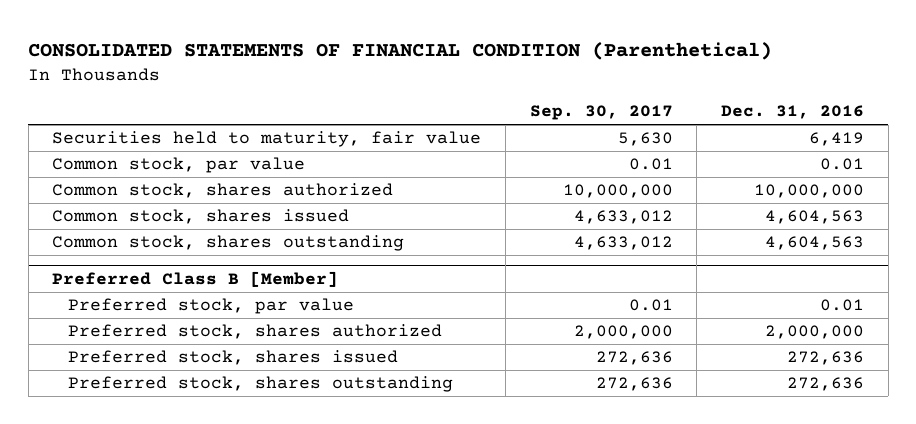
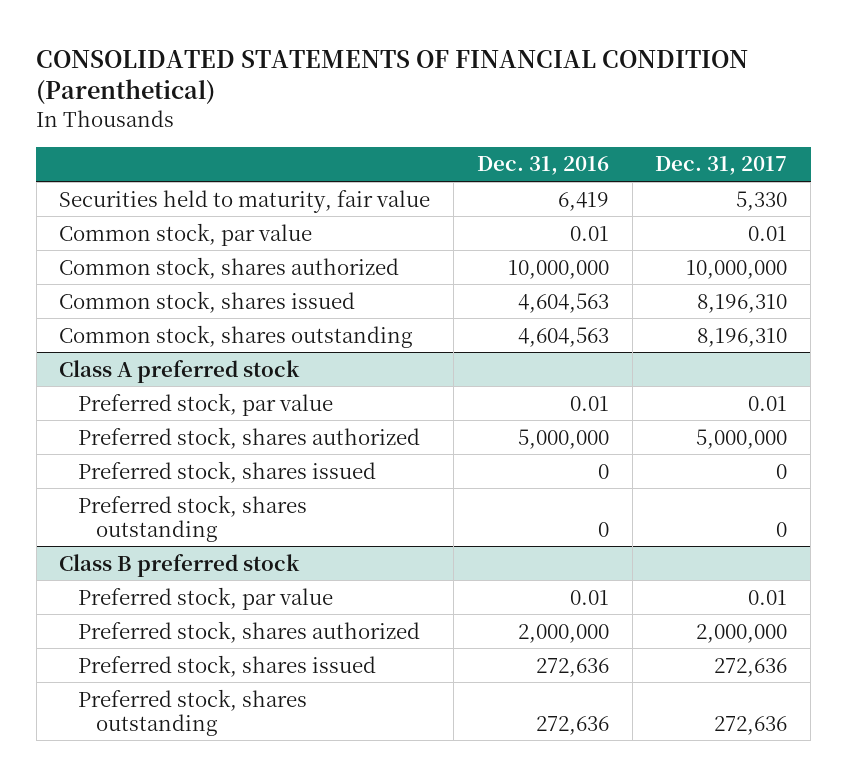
[529,104,673,120] Sep. 30, 2017 -> none
none -> [655,156,788,176] Dec. 31, 2017
[52,271,339,288] Preferred Class B [Member] -> none
none -> [59,359,301,383] Class A preferred stock
none -> [77,426,420,449] Preferred stock, shares authorized
none -> [77,460,376,483] Preferred stock, shares issued
none -> [77,494,307,542] Preferred stock, shares outstanding
none -> [59,553,301,577] Class B preferred stock
none -> [77,586,333,610] Preferred stock, par value

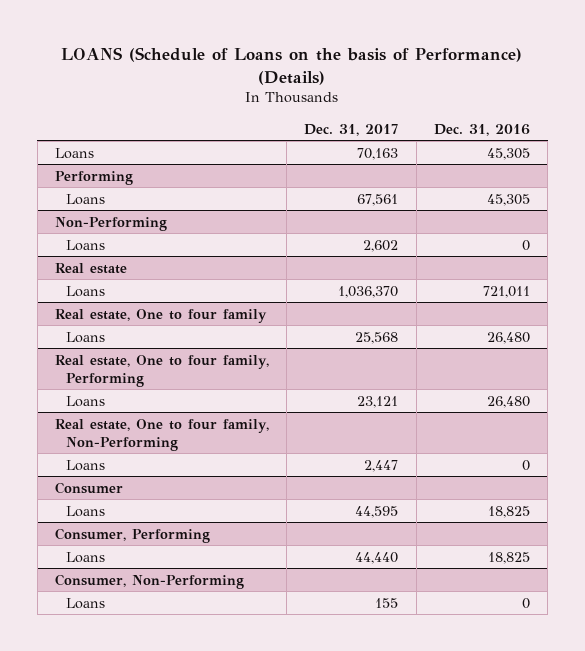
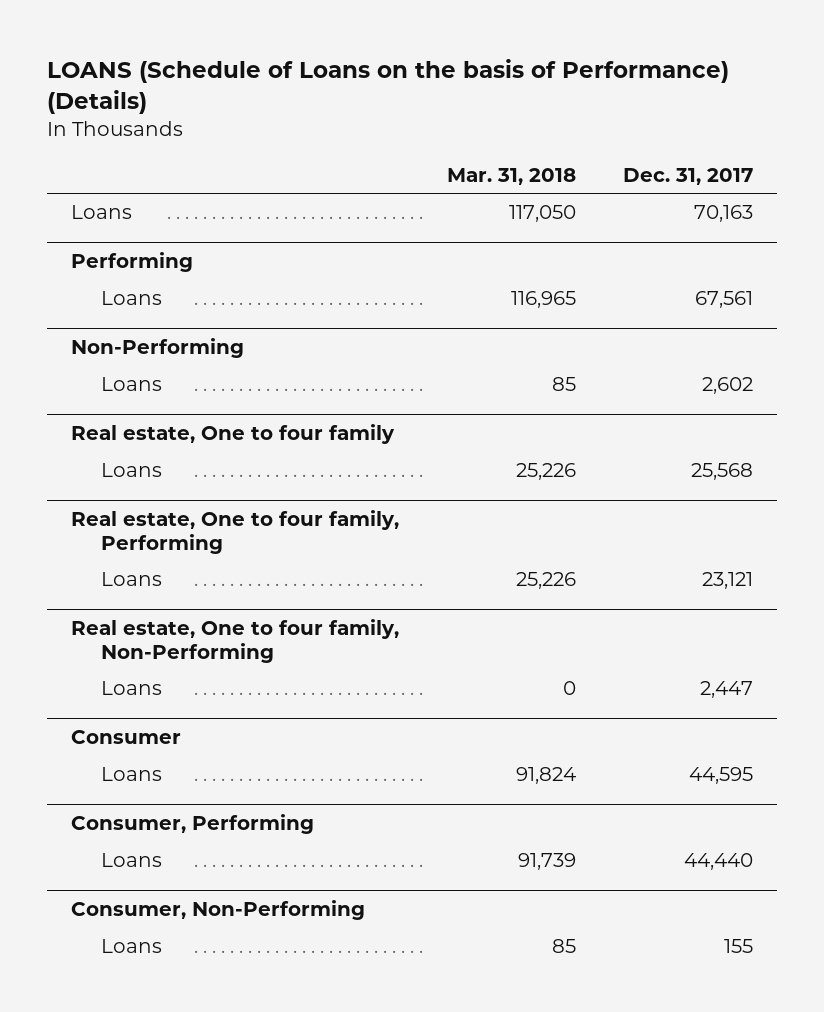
[433,123,530,136] Dec. 31, 2016 -> none
none -> [446,167,576,185] Mar. 31, 2018
[54,262,127,274] Real estate -> none
[66,285,106,297] Loans -> none

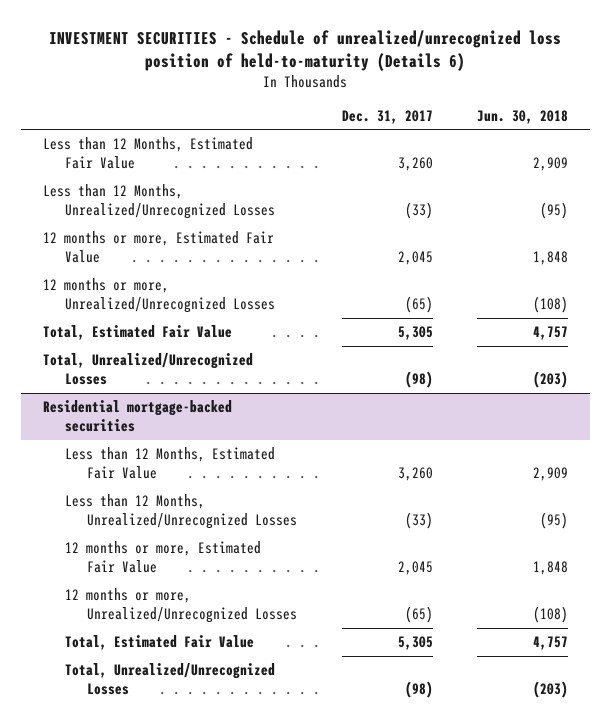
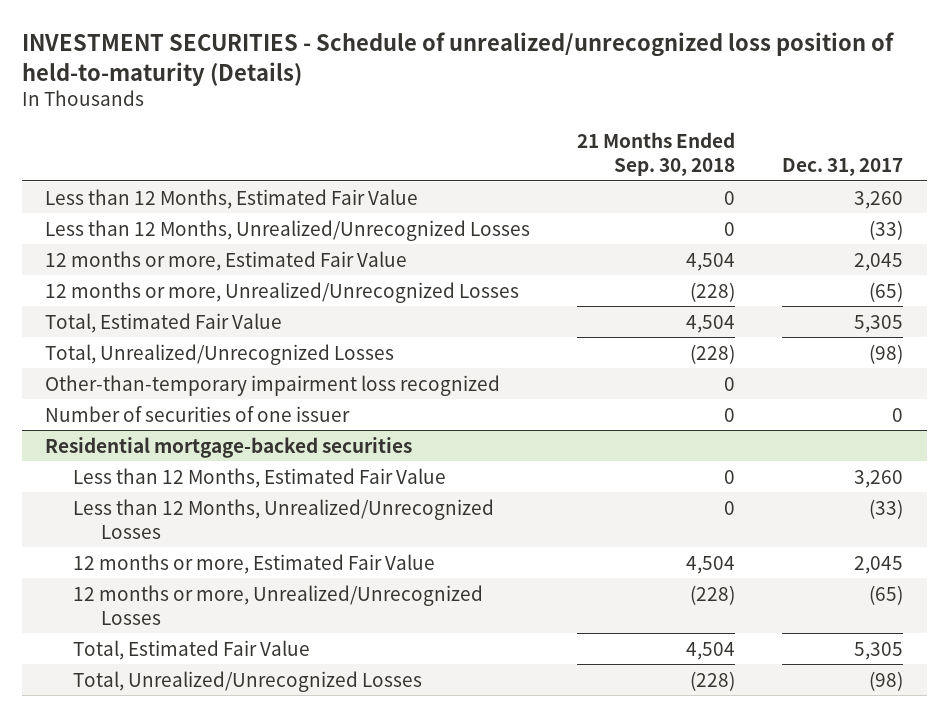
[49,29,562,71] INVESTMENT SECURITIES - Schedule of unrealized/unrecognized loss position of held-to-maturity (Details 6) -> [21,32,894,86] INVESTMENT SECURITIES - Schedule of unrealized/unrecognized loss position of held-to-maturity (Details)
[477,109,569,124] Jun. 30, 2018 -> none
none -> [577,132,736,176] 21 Months Ended Sep. 30, 2018
none -> [45,374,501,396] Other-than-temporary impairment loss recognized
none -> [45,405,351,422] Number of securities of one issuer

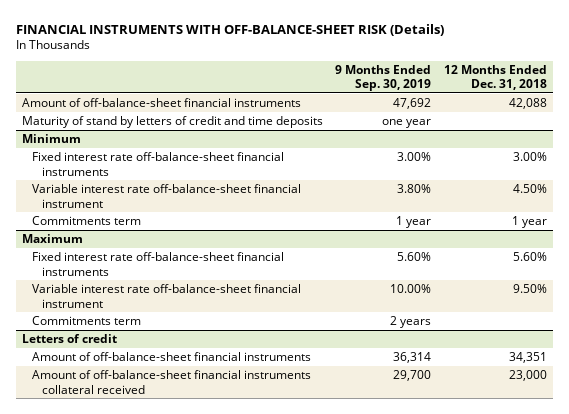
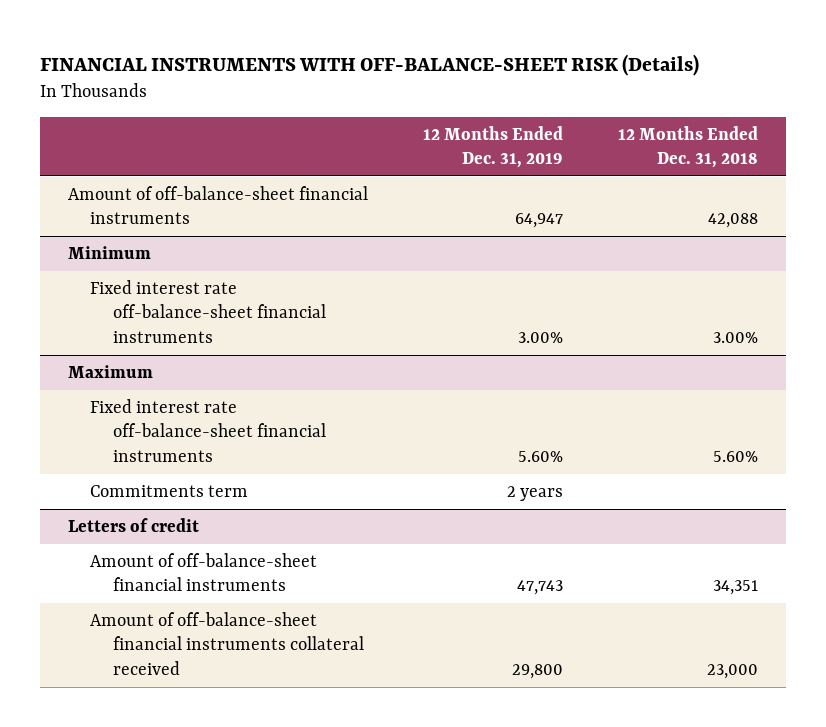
[335,64,432,92] 9 Months Ended Sep. 30, 2019 -> none
none -> [423,125,564,168] 12 Months Ended Dec. 31, 2019
[22,115,324,128] Maturity of stand by letters of credit and time deposits -> none
[32,183,302,208] Variable interest rate off-balance-sheet financial instrument -> none
[32,215,142,225] Commitments term -> none
[32,283,302,308] Variable interest rate off-balance-sheet financial instrument -> none

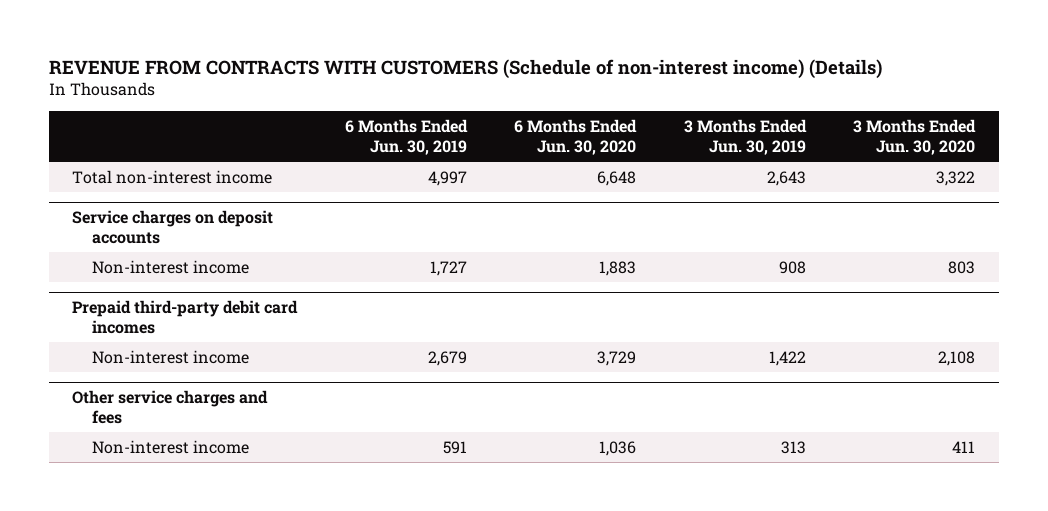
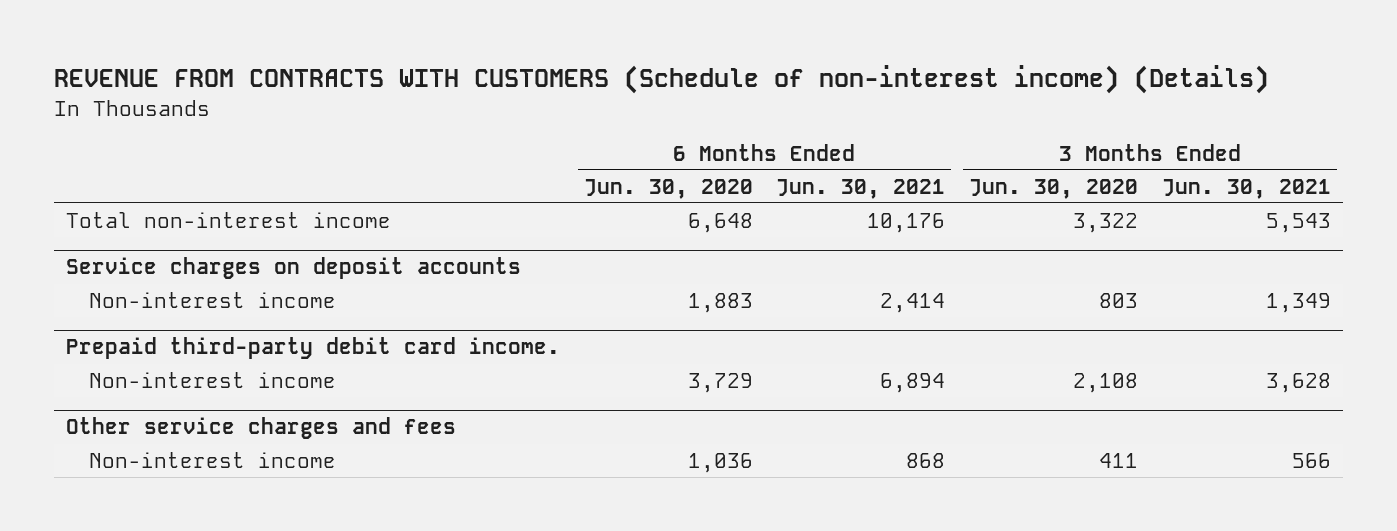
[344,118,468,156] 6 Months Ended Jun. 30, 2019 -> none
[683,118,807,156] 3 Months Ended Jun. 30, 2019 -> none
none -> [776,178,946,199] Jun. 30, 2021
none -> [1161,178,1331,199] Jun. 30, 2021
[72,299,299,335] Prepaid third-party debit card incomes -> [65,337,560,360] Prepaid third-party debit card income.

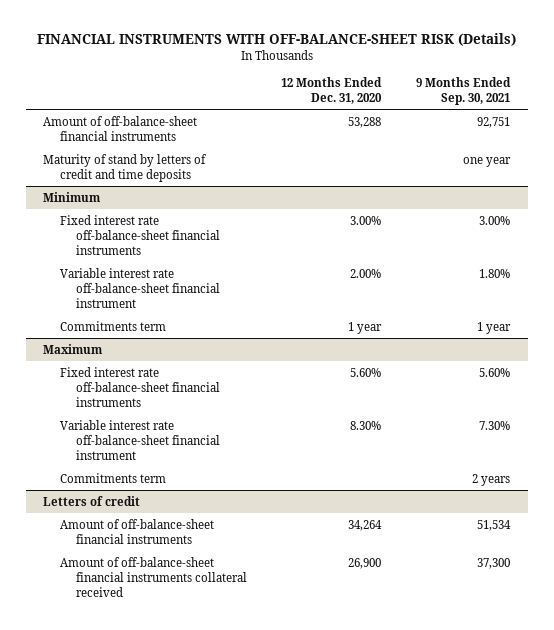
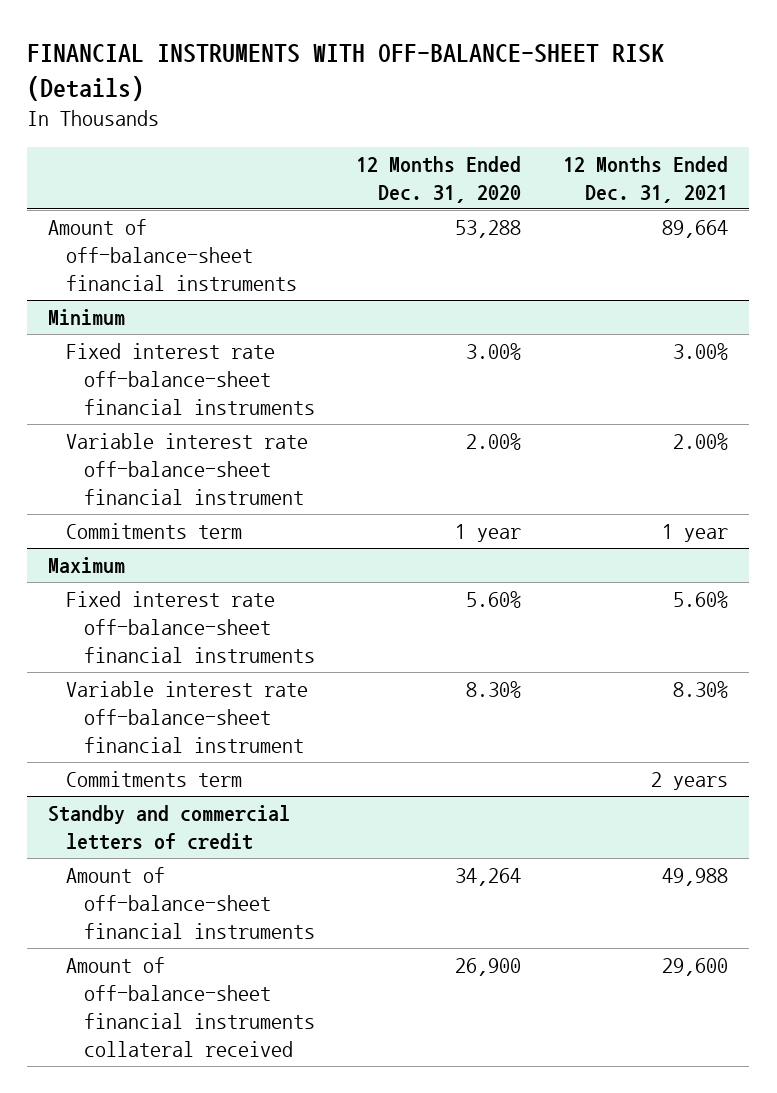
[416,77,512,106] 9 Months Ended Sep. 30, 2021 -> none
none -> [563,155,729,204] 12 Months Ended Dec. 31, 2021
[43,153,208,182] Maturity of stand by letters of credit and time deposits -> none
[43,495,141,506] Letters of credit -> [48,804,291,851] Standby and commercial letters of credit

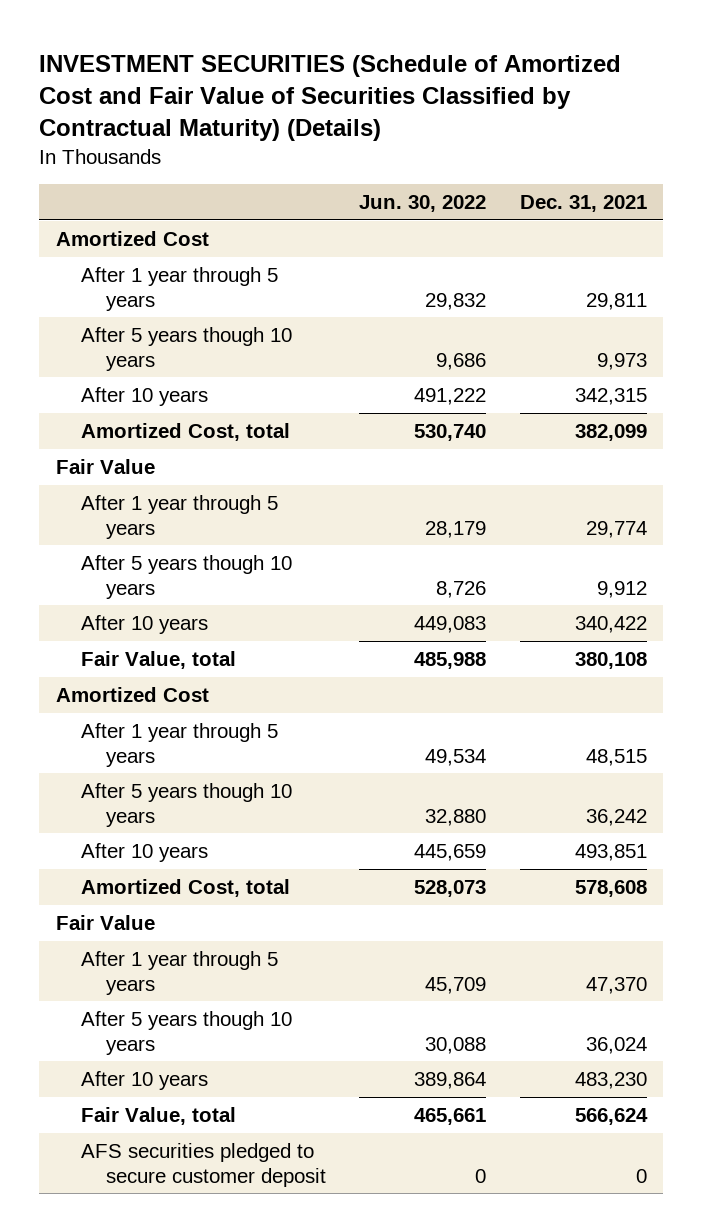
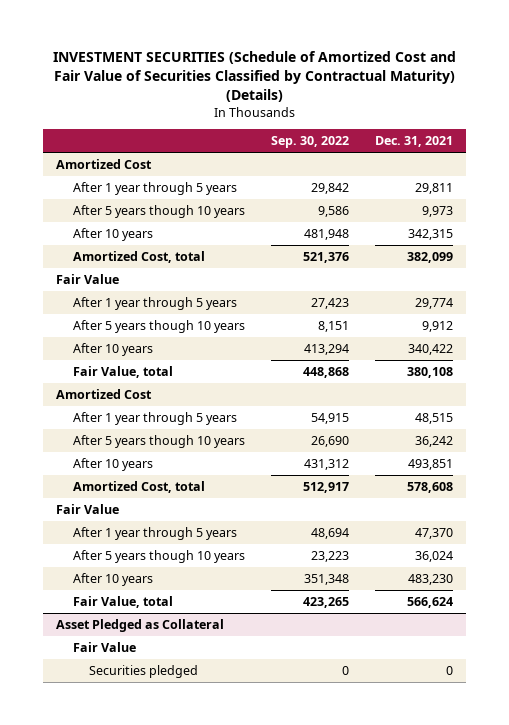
[359,195,487,213] Jun. 30, 2022 -> none
none -> [271,136,350,149] Sep. 30, 2022
[81,1142,326,1187] AFS securities pledged to secure customer deposit -> none
none -> [56,618,225,632] Asset Pledged as Collateral
none -> [72,641,136,652] Fair Value
none -> [89,664,199,678] Securities pledged

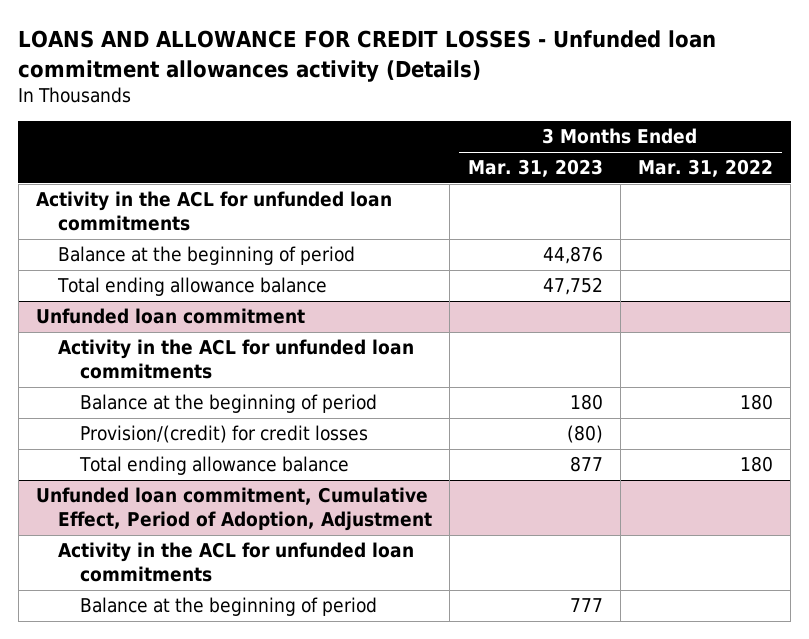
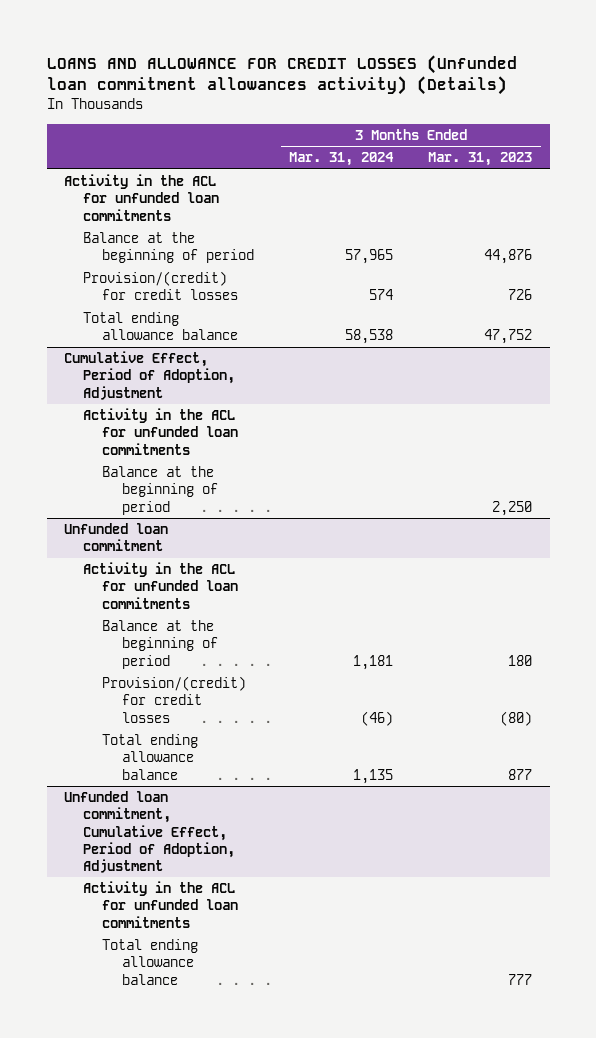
[18,30,717,82] LOANS AND ALLOWANCE FOR CREDIT LOSSES - Unfunded loan commitment allowances activity (Details) -> [46,54,517,96] LOANS AND ALLOWANCE FOR CREDIT LOSSES (Unfunded loan commitment allowances activity) (Details)
[638,159,774,178] Mar. 31, 2022 -> none
none -> [289,152,395,167] Mar. 31, 2024
none -> [83,271,239,301] Provision/(credit) for credit losses
none -> [64,351,236,400] Cumulative Effect, Period of Adoption, Adjustment
none -> [83,408,239,455] Activity in the ACL for unfunded loan commitments
none -> [102,466,218,515] Balance at the beginning of period
[80,597,378,617] Balance at the beginning of period -> [102,939,199,985] Total ending allowance balance

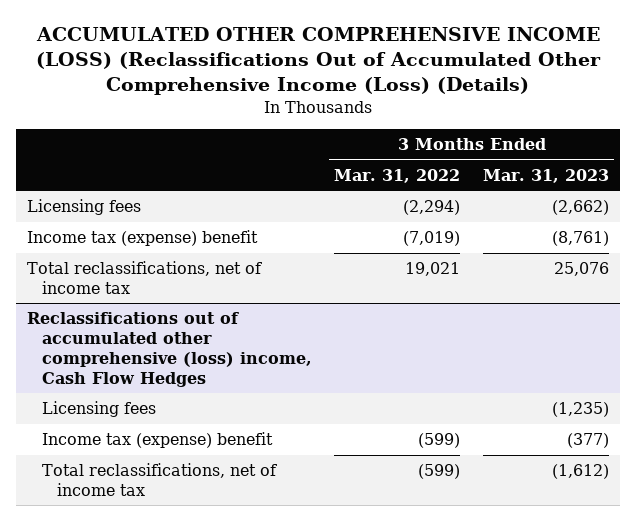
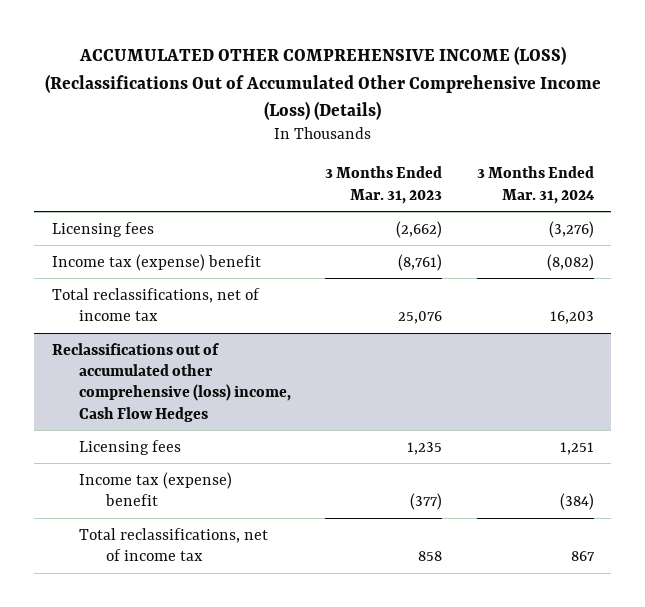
[334,168,461,183] Mar. 31, 2022 -> none
none -> [476,166,595,204] 3 Months Ended Mar. 31, 2024
[551,402,609,418] (1,235) -> [407,441,443,455] 1,235
[551,464,609,480] (1,612) -> [418,551,443,562] 858

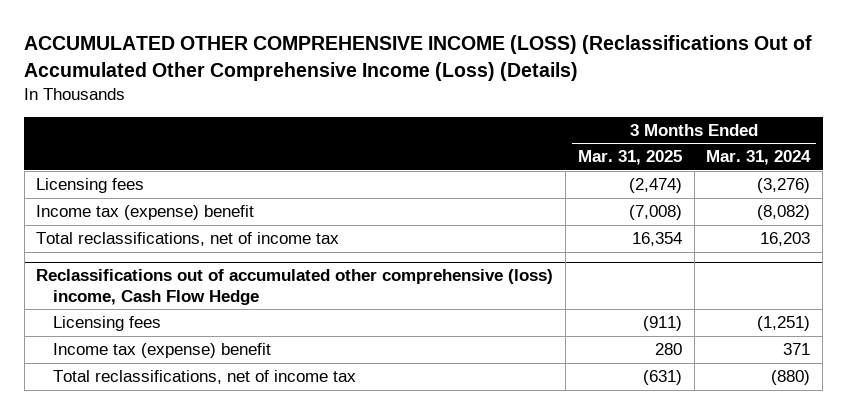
[325,166,443,204] 3 Months Ended Mar. 31, 2023 -> none
none -> [577,150,682,166] Mar. 31, 2025
[51,342,291,422] Reclassifications out of accumulated other comprehensive (loss) income, Cash Flow Hedges -> [36,269,554,305] Reclassifications out of accumulated other comprehensive (loss) income, Cash Flow Hedge
[559,441,594,455] 1,251 -> [757,316,811,332] (1,251)
[559,493,594,511] (384) -> [783,343,811,356] 371
[570,551,595,562] 867 -> [771,370,811,386] (880)

